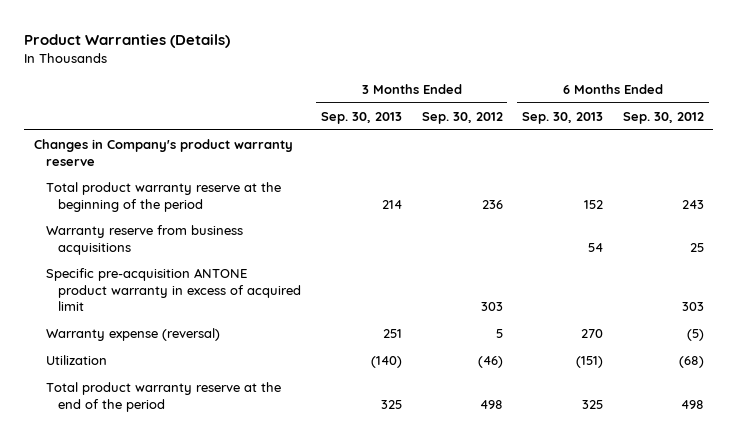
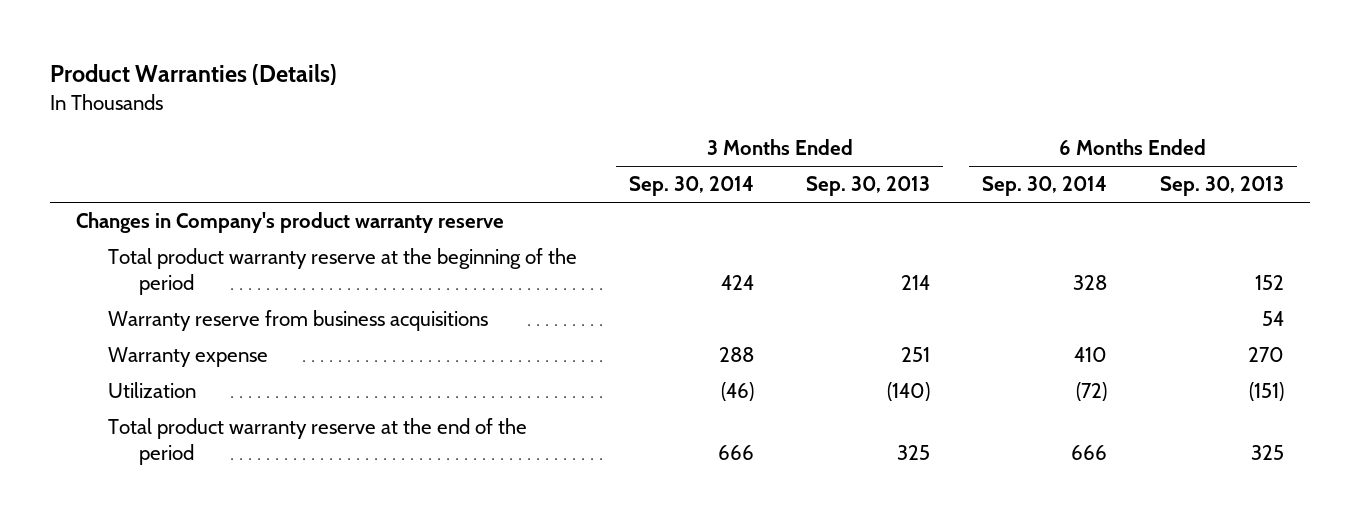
[421,112,503,125] Sep. 30, 2012 -> none
[622,112,704,125] Sep. 30, 2012 -> none
none -> [628,176,754,197] Sep. 30, 2014
none -> [982,176,1108,197] Sep. 30, 2014
[46,268,302,312] Specific pre-acquisition ANTONE product warranty in excess of acquired limit -> none
[46,328,221,342] Warranty expense (reversal) -> [107,347,268,368] Warranty expense

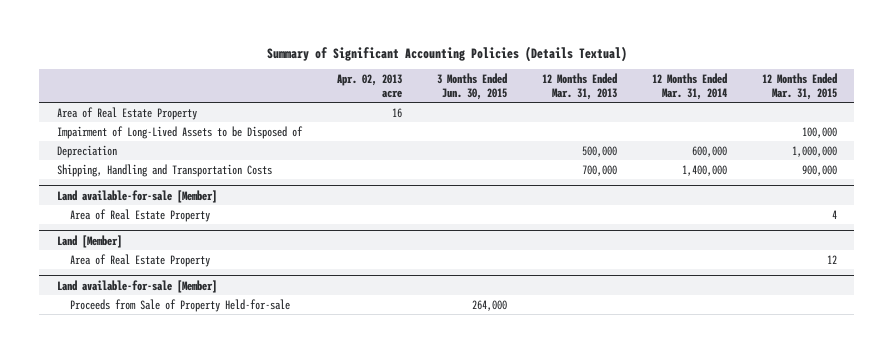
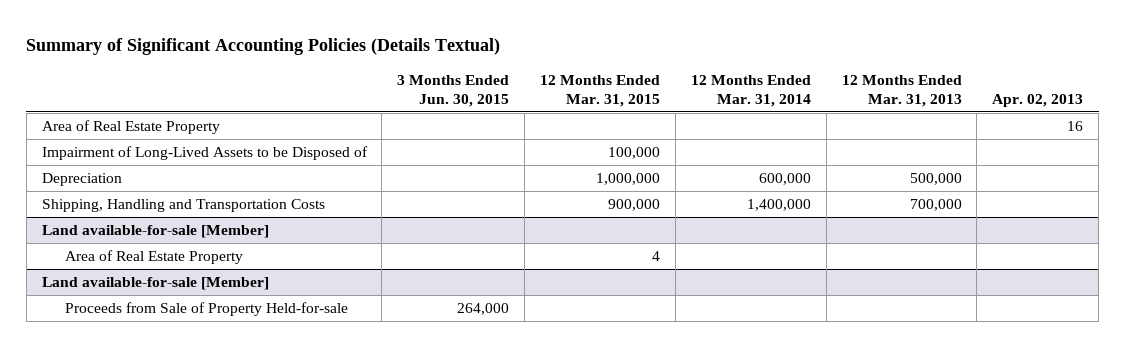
[336,74,402,98] Apr. 02, 2013 acre -> none
none -> [992,93,1084,107] Apr. 02, 2013
[56,234,122,248] Land [Member] -> none
[70,253,211,267] Area of Real Estate Property -> none

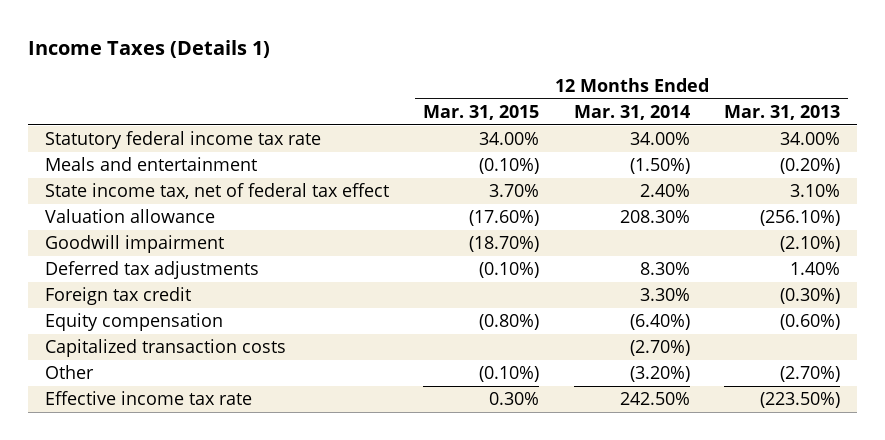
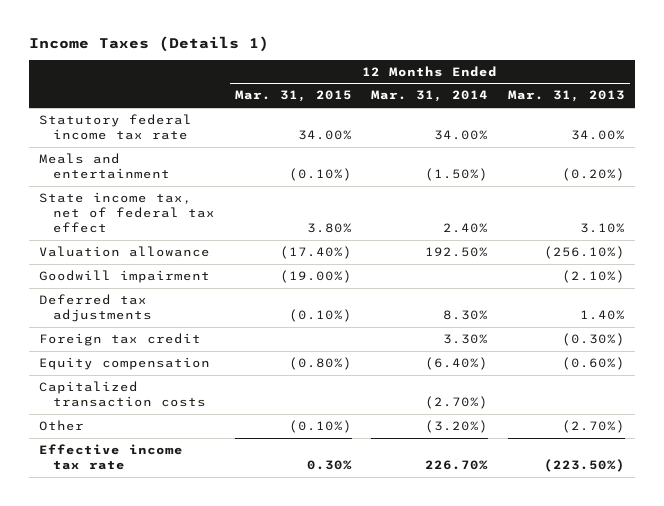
[489,184,540,198] 3.70% -> [306,223,352,234] 3.80%
[469,210,540,227] (17.60%) -> [279,245,352,259] (17.40%)
[619,210,690,224] 208.30% -> [425,246,489,257] 192.50%
[469,236,540,253] (18.70%) -> [279,269,352,283] (19.00%)
[619,392,690,406] 242.50% -> [425,460,489,471] 226.70%

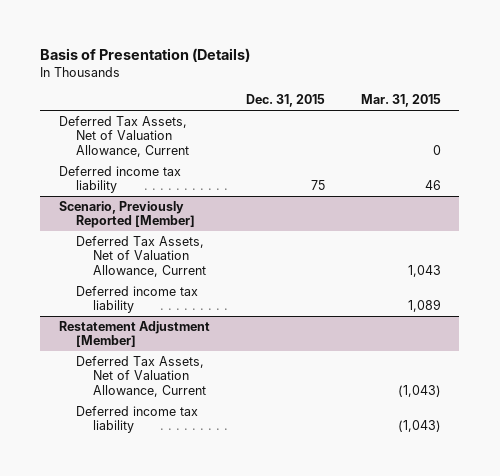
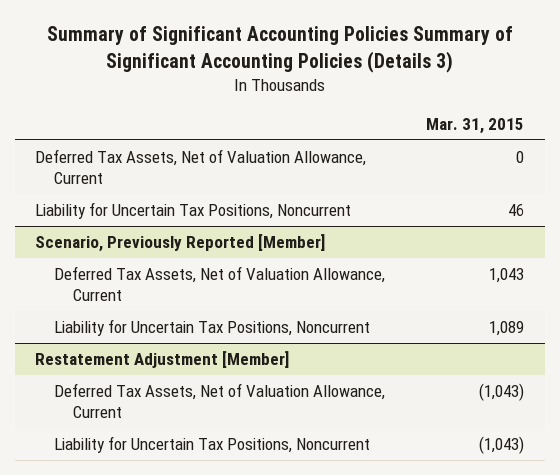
[40,47,251,62] Basis of Presentation (Details) -> [46,26,513,73] Summary of Significant Accounting Policies Summary of Significant Accounting Policies (Details 3)
[245,94,325,108] Dec. 31, 2015 -> none
[58,165,181,194] Deferred income tax liability -> [35,202,352,220] Liability for Uncertain Tax Positions, Noncurrent
[75,285,198,314] Deferred income tax liability -> [54,319,371,337] Liability for Uncertain Tax Positions, Noncurrent
[75,405,198,434] Deferred income tax liability -> [54,436,371,454] Liability for Uncertain Tax Positions, Noncurrent

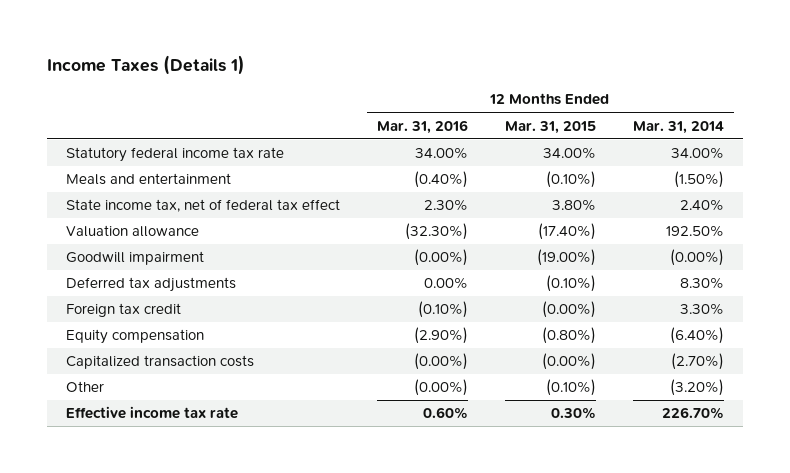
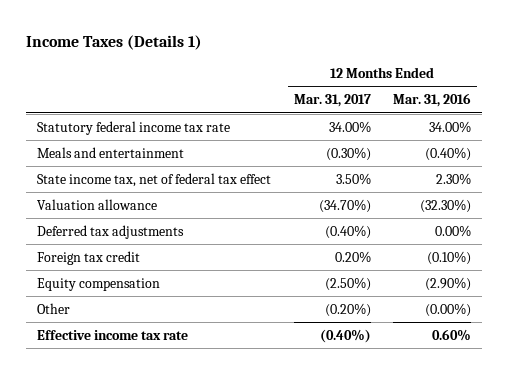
[504,120,596,134] Mar. 31, 2015 -> none
[633,120,725,134] Mar. 31, 2014 -> none
none -> [293,94,371,108] Mar. 31, 2017
[65,251,204,266] Goodwill impairment -> none
[65,355,254,370] Capitalized transaction costs -> none

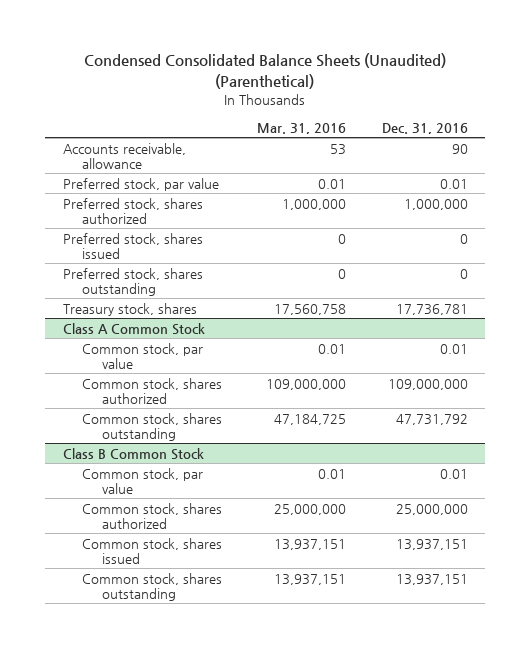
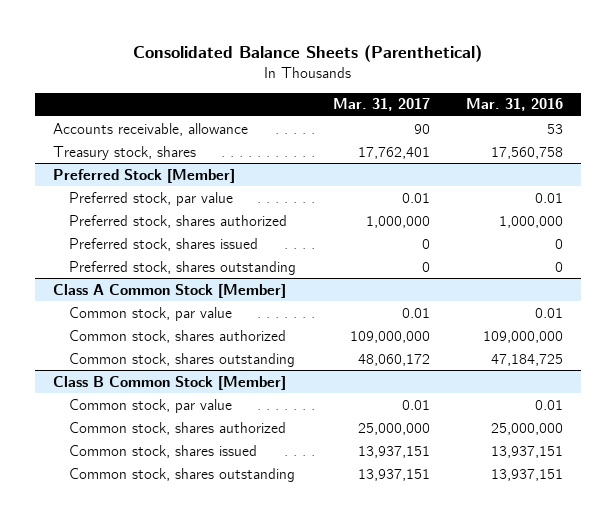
[84,53,447,89] Condensed Consolidated Balance Sheets (Unaudited) (Parenthetical) -> [133,45,483,63] Consolidated Balance Sheets (Parenthetical)
[381,122,468,134] Dec. 31, 2016 -> none
none -> [332,98,430,112] Mar. 31, 2017
[62,302,197,316] Treasury stock, shares -> [53,145,197,160] Treasury stock, shares
none -> [53,168,236,183] Preferred Stock [Member]
[62,322,205,335] Class A Common Stock -> [53,283,287,298] Class A Common Stock [Member]
[62,447,204,460] Class B Common Stock -> [53,375,287,390] Class B Common Stock [Member]

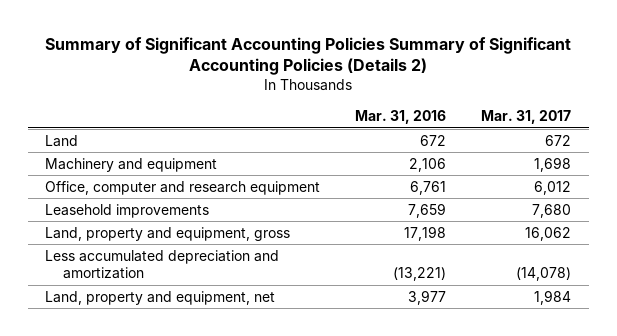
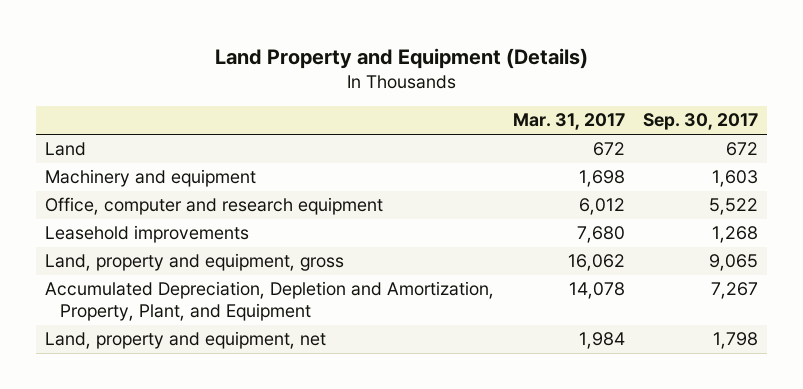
[45,36,572,76] Summary of Significant Accounting Policies Summary of Significant Accounting Policies (Details 2) -> [214,48,588,70] Land Property and Equipment (Details)
[355,109,447,124] Mar. 31, 2016 -> none
none -> [642,113,758,131] Sep. 30, 2017
[45,249,280,279] Less accumulated depreciation and amortization -> [45,281,495,322] Accumulated Depreciation, Depletion and Amortization, Property, Plant, and Equipment
[516,266,572,281] (14,078) -> [568,282,625,300] 14,078

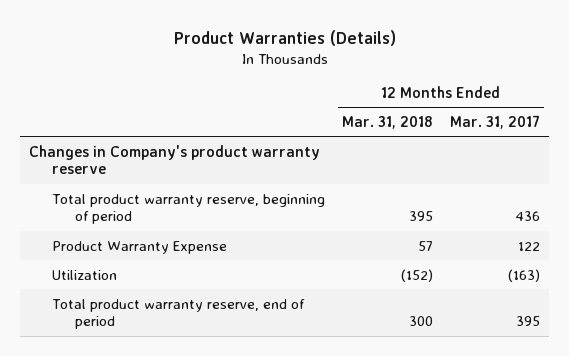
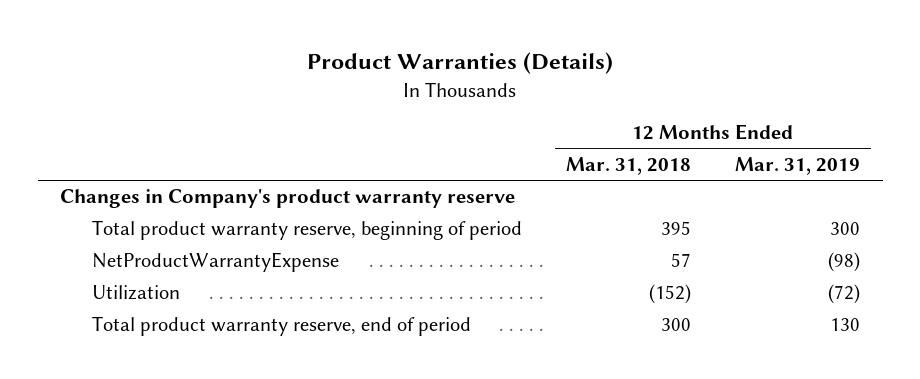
[450,115,541,130] Mar. 31, 2017 -> none
none -> [735,156,861,175] Mar. 31, 2019
[52,240,228,254] Product Warranty Expense -> none
none -> [91,252,339,273] NetProductWarrantyExpense

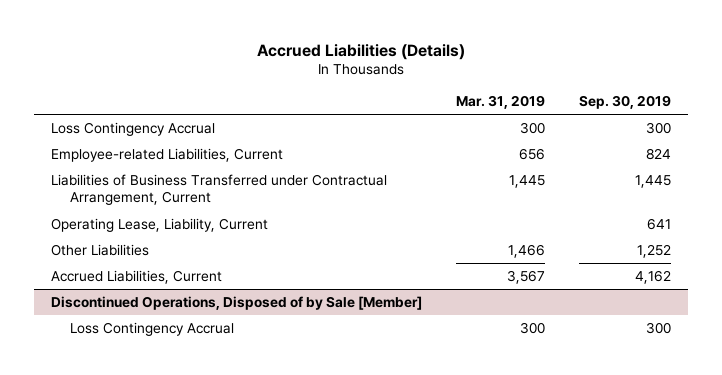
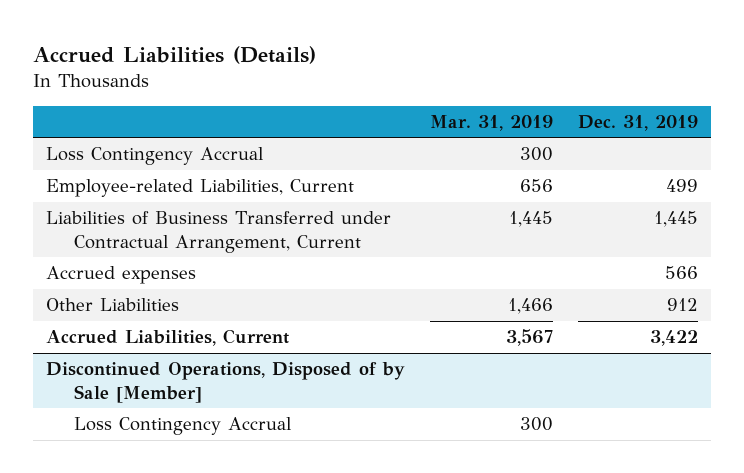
[578,95,671,110] Sep. 30, 2019 -> none
none -> [578,114,699,131] Dec. 31, 2019
[50,218,268,233] Operating Lease, Liability, Current -> [45,266,196,285] Accrued expenses

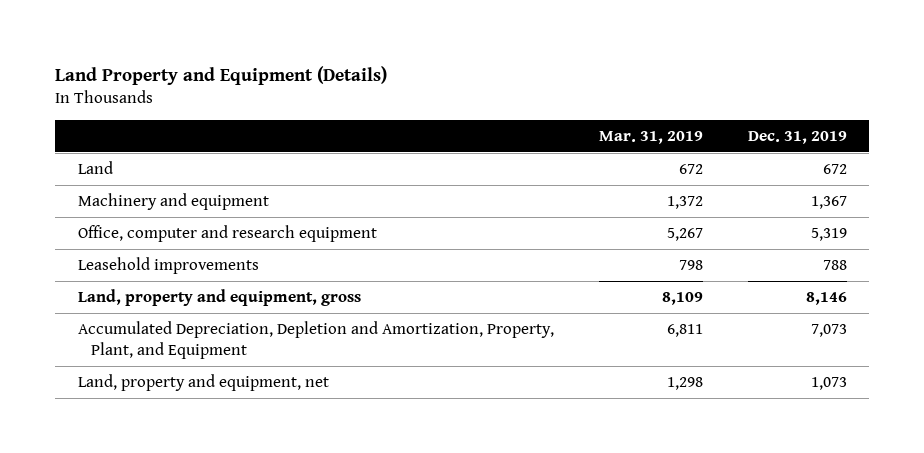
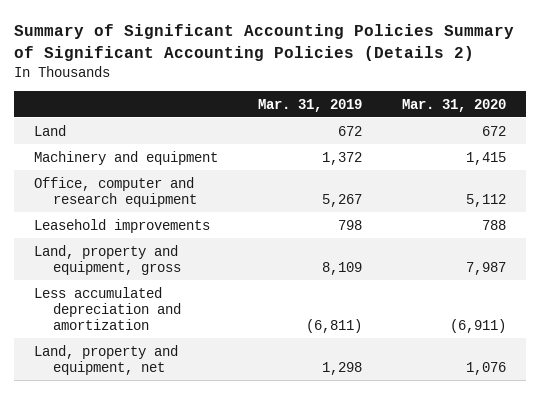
[55,65,388,85] Land Property and Equipment (Details) -> [14,24,515,62] Summary of Significant Accounting Policies Summary of Significant Accounting Policies (Details 2)
[747,130,847,144] Dec. 31, 2019 -> none
none -> [401,98,506,112] Mar. 31, 2020
[77,321,554,359] Accumulated Depreciation, Depletion and Amortization, Property, Plant, and Equipment -> [34,286,182,331] Less accumulated depreciation and amortization
[666,324,703,338] 6,811 -> [306,319,363,334] (6,811)

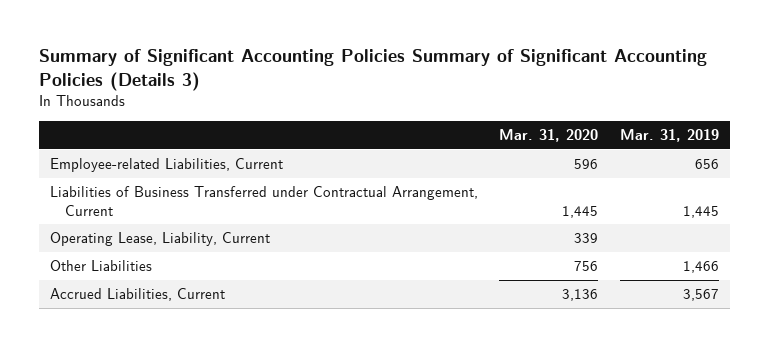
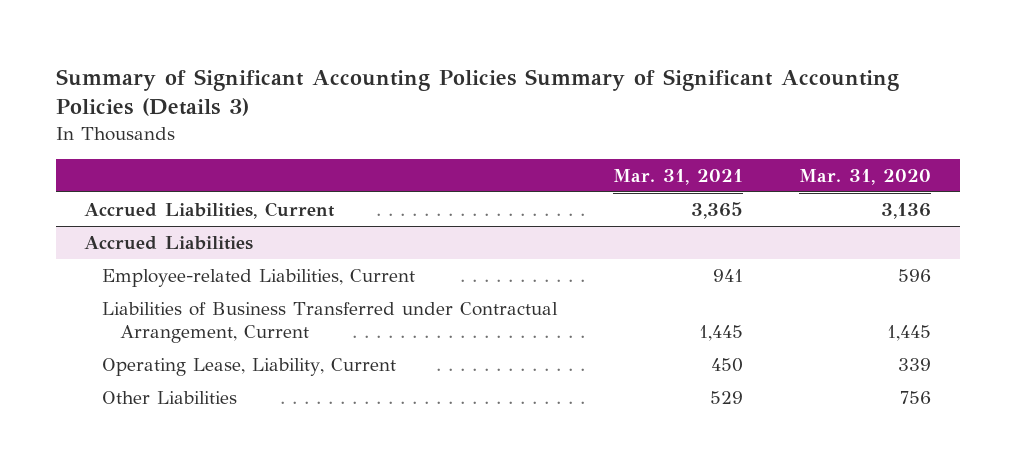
[620,129,720,143] Mar. 31, 2019 -> none
none -> [613,168,744,185] Mar. 31, 2021
[49,288,225,302] Accrued Liabilities, Current -> [83,201,335,219] Accrued Liabilities, Current
none -> [83,235,253,250] Accrued Liabilities

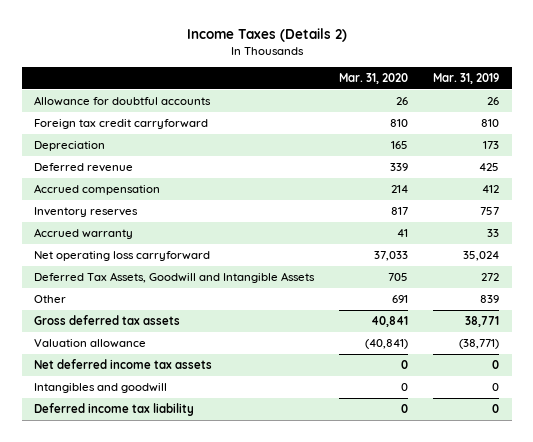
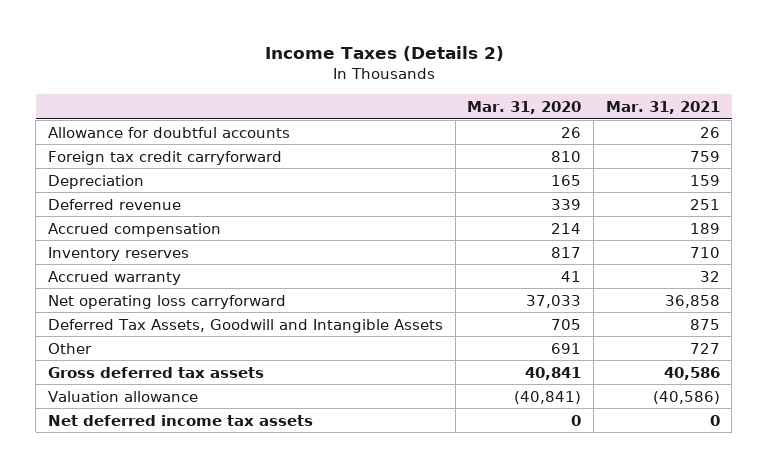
[433,72,500,84] Mar. 31, 2019 -> none
none -> [605,100,720,114] Mar. 31, 2021
[34,383,168,394] Intangibles and goodwill -> none
[34,403,195,417] Deferred income tax liability -> none

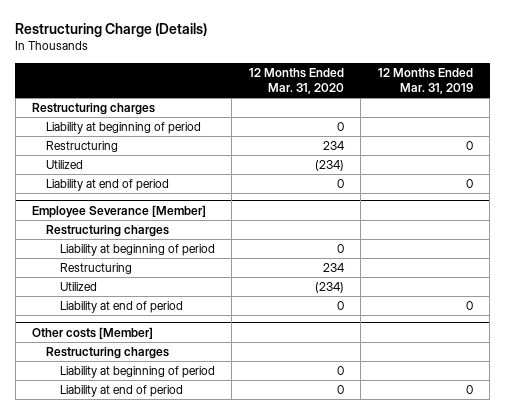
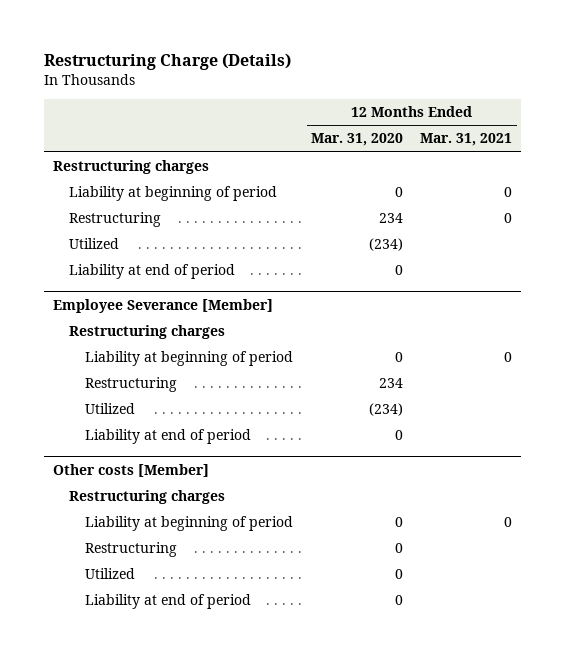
[377,67,473,95] 12 Months Ended Mar. 31, 2019 -> none
none -> [420,133,513,147] Mar. 31, 2021
none -> [85,542,178,558] Restructuring
none -> [85,568,136,580] Utilized

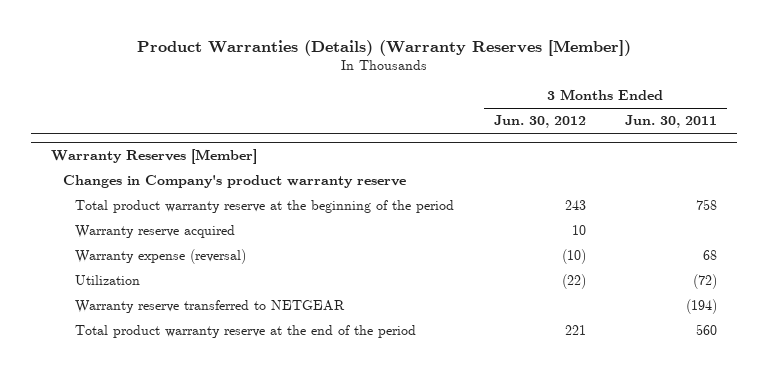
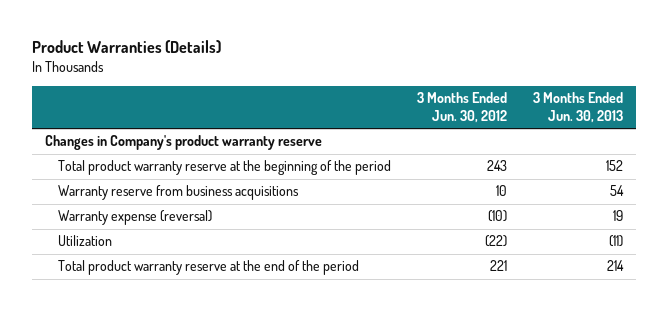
[136,39,631,56] Product Warranties (Details) (Warranty Reserves [Member]) -> [31,40,221,54] Product Warranties (Details)
[625,115,718,129] Jun. 30, 2011 -> none
none -> [533,92,624,124] 3 Months Ended Jun. 30, 2013
[50,148,257,164] Warranty Reserves [Member] -> none
[75,225,236,239] Warranty reserve acquired -> [57,185,299,201] Warranty reserve from business acquisitions
[75,300,346,314] Warranty reserve transferred to NETGEAR -> none

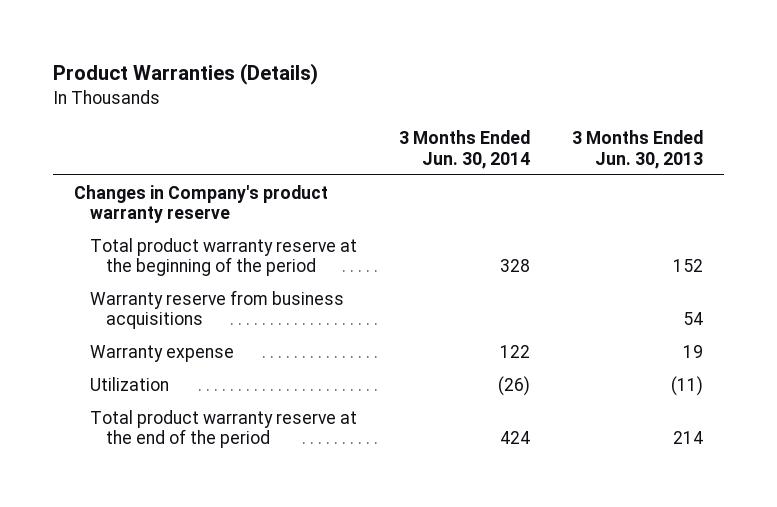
[416,92,507,124] 3 Months Ended Jun. 30, 2012 -> none
none -> [398,130,530,169] 3 Months Ended Jun. 30, 2014
[57,210,212,226] Warranty expense (reversal) -> [89,344,234,362] Warranty expense

